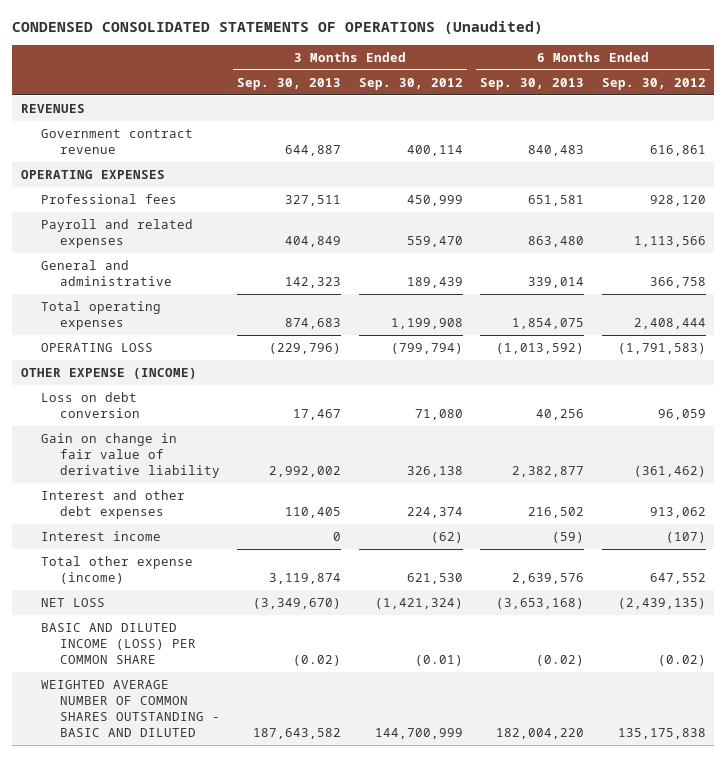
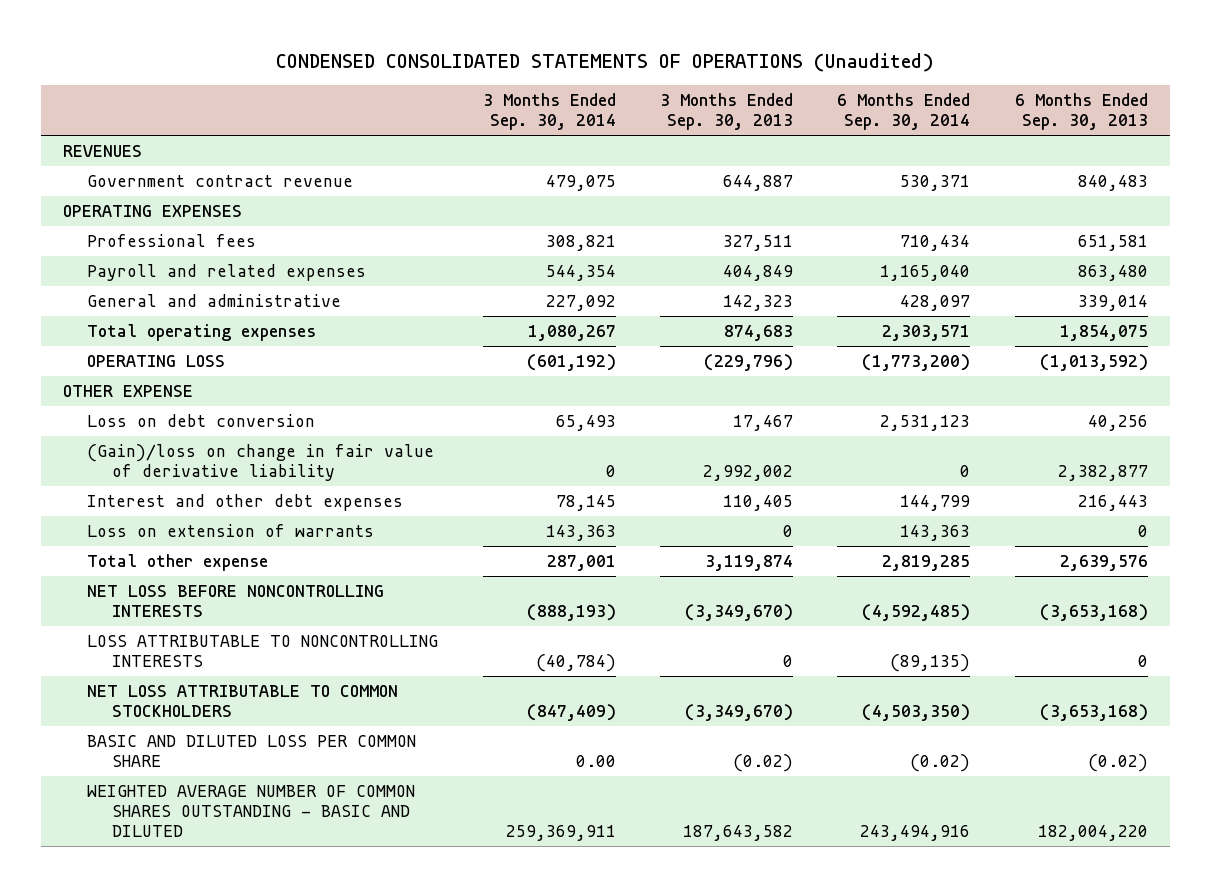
[358,77,463,90] Sep. 30, 2012 -> none
[601,77,706,90] Sep. 30, 2012 -> none
none -> [482,93,616,131] 3 Months Ended Sep. 30, 2014
none -> [837,93,971,131] 6 Months Ended Sep. 30, 2014
[21,368,198,380] OTHER EXPENSE (INCOME) -> [63,384,194,397] OTHER EXPENSE
[40,531,161,542] Interest income -> none
[40,433,221,478] Gain on change in fair value of derivative liability -> [87,443,435,482] (Gain)/loss on change in fair value of derivative liability
[528,506,585,518] 216,502 -> [1077,494,1148,511] 216,443
none -> [87,523,375,537] Loss on extension of warrants
[40,556,193,584] Total other expense (income) -> [87,553,269,571] Total other expense
none -> [87,584,385,618] NET LOSS BEFORE NONCONTROLLING INTERESTS
none -> [87,634,439,668] LOSS ATTRIBUTABLE TO NONCONTROLLING INTERESTS
[40,598,105,608] NET LOSS -> [87,684,399,718] NET LOSS ATTRIBUTABLE TO COMMON STOCKHOLDERS
[40,623,197,664] BASIC AND DILUTED INCOME (LOSS) PER COMMON SHARE -> [87,734,417,768] BASIC AND DILUTED LOSS PER COMMON SHARE

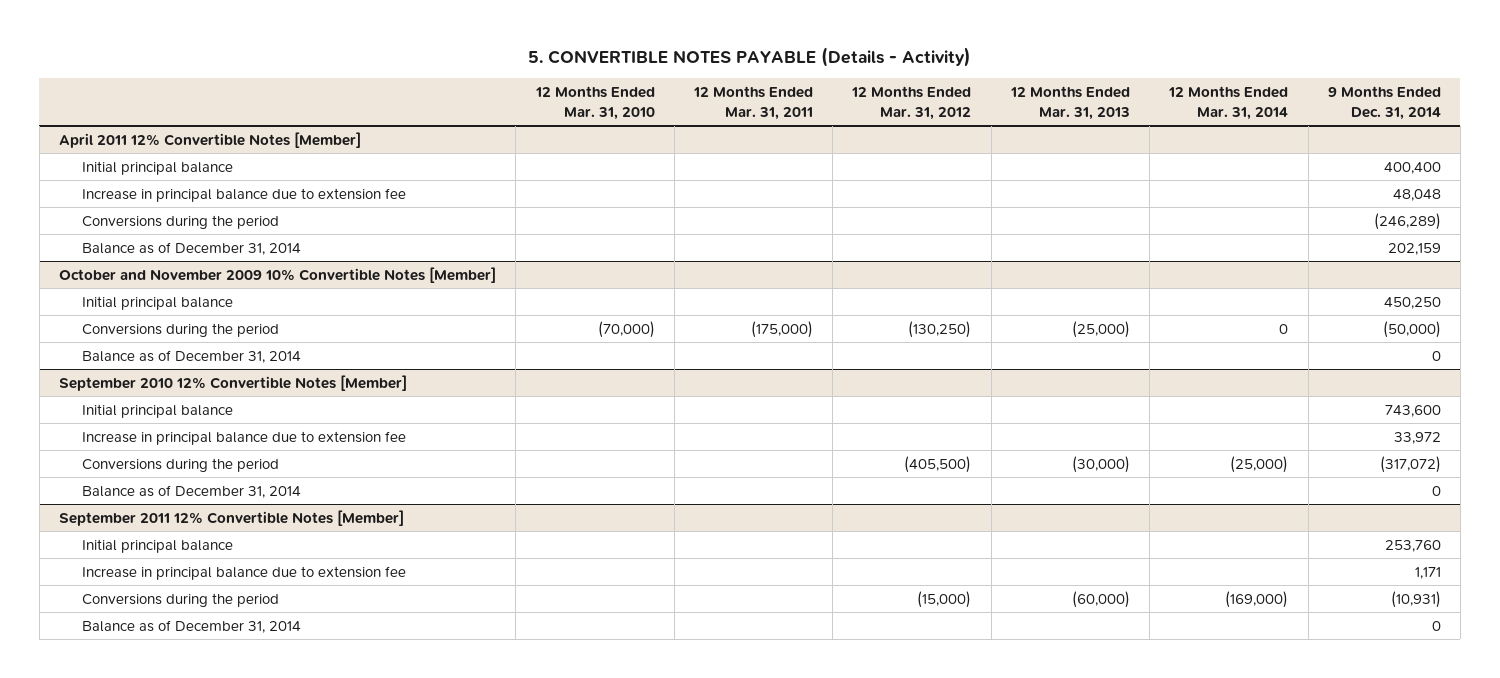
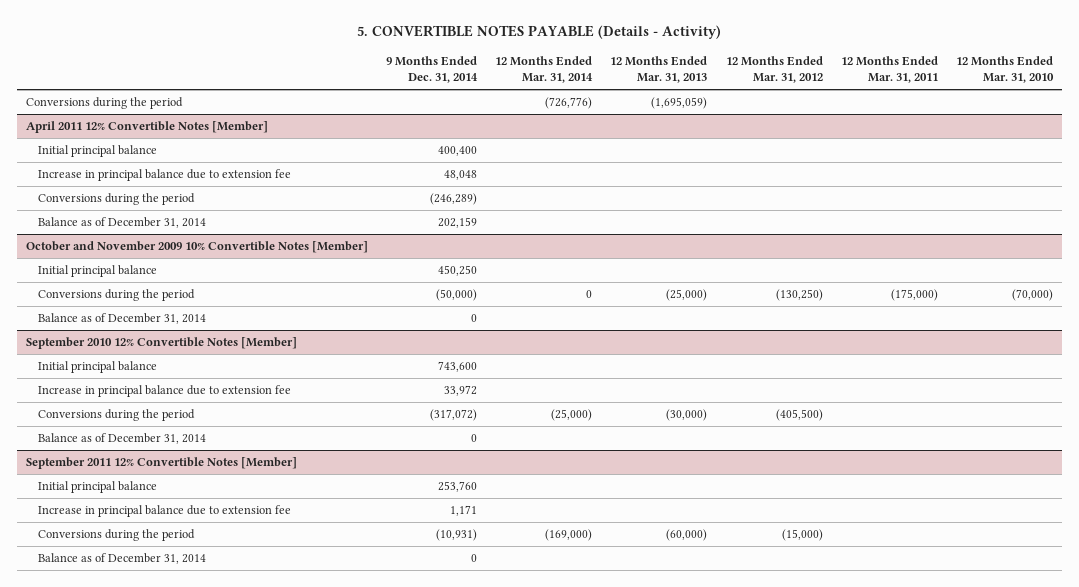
none -> [25,97,183,110] Conversions during the period

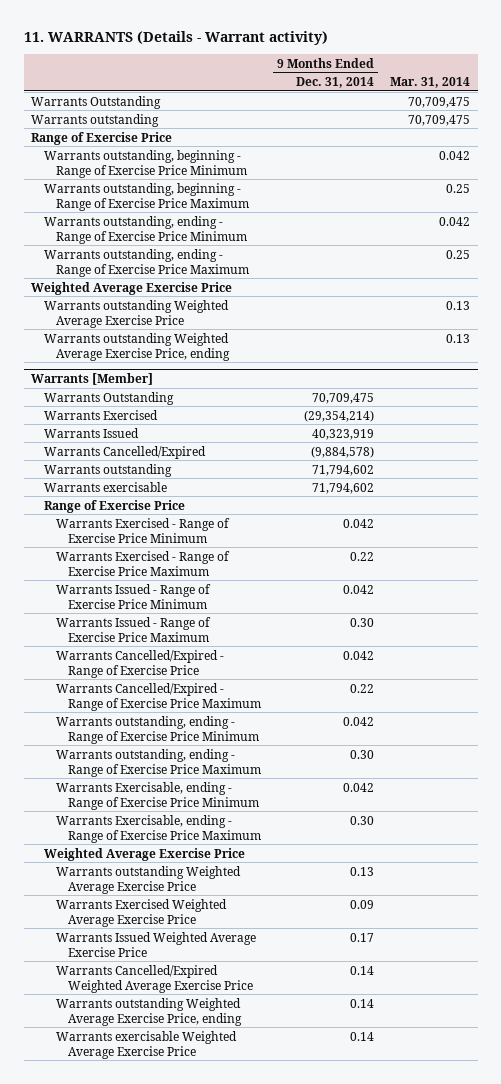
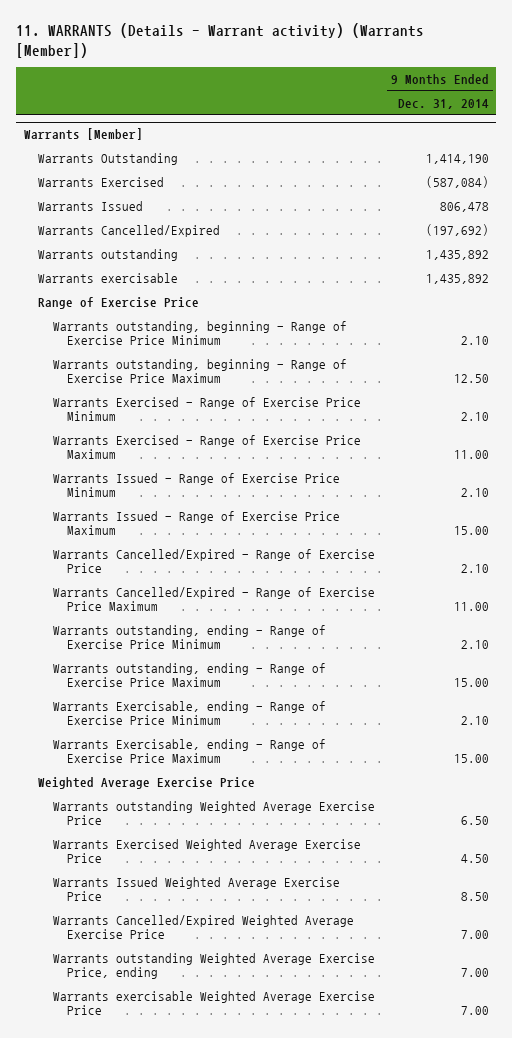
[23,31,328,46] 11. WARRANTS (Details - Warrant activity) -> [15,23,424,58] 11. WARRANTS (Details - Warrant activity) (Warrants [Member])
[389,77,470,89] Mar. 31, 2014 -> none
[31,95,162,109] Warrants Outstanding -> none
[31,113,160,127] Warrants outstanding -> none
[31,131,173,145] Range of Exercise Price -> none
[43,149,248,178] Warrants outstanding, beginning - Range of Exercise Price Minimum -> none
[43,182,250,211] Warrants outstanding, beginning - Range of Exercise Price Maximum -> none
[43,215,248,244] Warrants outstanding, ending - Range of Exercise Price Minimum -> none
[43,248,250,277] Warrants outstanding, ending - Range of Exercise Price Maximum -> none
[31,281,233,295] Weighted Average Exercise Price -> none
[43,299,229,328] Warrants outstanding Weighted Average Exercise Price -> none
[43,332,231,361] Warrants outstanding Weighted Average Exercise Price, ending -> none
[312,392,375,404] 70,709,475 -> [425,153,489,164] 1,414,190
[304,409,375,422] (29,354,214) -> [425,175,489,188] (587,084)
[312,428,375,440] 40,323,919 -> [439,201,489,212] 806,478
[311,445,375,458] (9,884,578) -> [425,223,489,236] (197,692)
[312,464,375,476] 71,794,602 -> [425,249,489,260] 1,435,892
[312,482,375,494] 71,794,602 -> [425,273,489,284] 1,435,892
none -> [52,320,347,346] Warrants outstanding, beginning - Range of Exercise Price Minimum
none -> [52,358,347,384] Warrants outstanding, beginning - Range of Exercise Price Maximum
[343,518,375,528] 0.042 -> [460,412,489,422] 2.10
[350,551,375,561] 0.22 -> [453,450,489,460] 11.00
[343,584,375,594] 0.042 -> [460,488,489,498] 2.10
[350,617,375,627] 0.30 -> [453,526,489,536] 15.00
[343,650,375,660] 0.042 -> [460,564,489,574] 2.10
[350,683,375,693] 0.22 -> [453,602,489,612] 11.00
[343,716,375,726] 0.042 -> [460,640,489,650] 2.10
[350,749,375,759] 0.30 -> [453,678,489,688] 15.00
[343,782,375,792] 0.042 -> [460,716,489,726] 2.10
[350,815,375,825] 0.30 -> [453,754,489,764] 15.00
[350,866,375,876] 0.13 -> [460,816,489,826] 6.50
[350,899,375,909] 0.09 -> [460,854,489,864] 4.50
[350,932,375,942] 0.17 -> [460,892,489,902] 8.50
[350,965,375,975] 0.14 -> [460,930,489,940] 7.00
[350,998,375,1008] 0.14 -> [460,968,489,978] 7.00
[350,1031,375,1041] 0.14 -> [460,1006,489,1016] 7.00

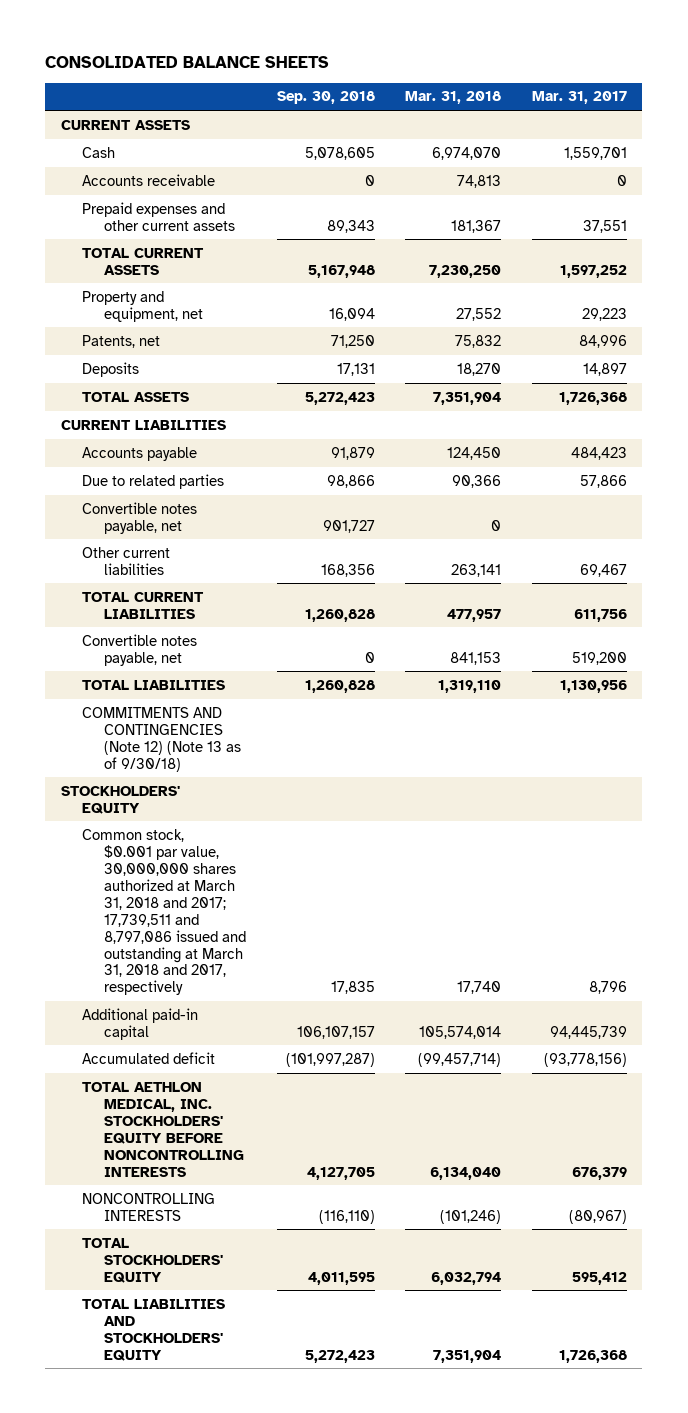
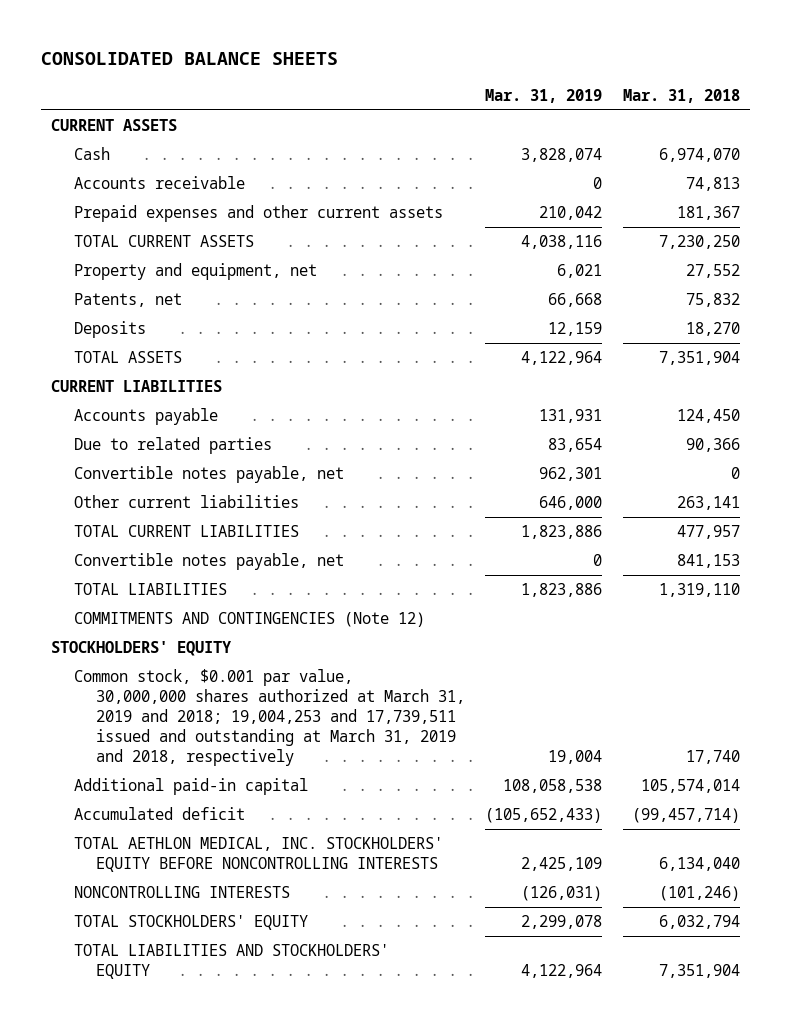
[276,91,375,105] Sep. 30, 2018 -> none
[531,91,627,105] Mar. 31, 2017 -> none
none -> [485,88,603,103] Mar. 31, 2019
[82,706,242,772] COMMITMENTS AND CONTINGENCIES (Note 12) (Note 13 as of 9/30/18) -> [73,612,425,628] COMMITMENTS AND CONTINGENCIES (Note 12)
[82,828,247,996] Common stock, $0.001 par value, 30,000,000 shares authorized at March 31, 2018 and 2017; 17,739,511 and 8,797,086 issued and outstanding at March 31, 2018 and 2017, respectively -> [73,669,466,767] Common stock, $0.001 par value, 30,000,000 shares authorized at March 31, 2019 and 2018; 19,004,253 and 17,739,511 issued and outstanding at March 31, 2019 and 2018, respectively

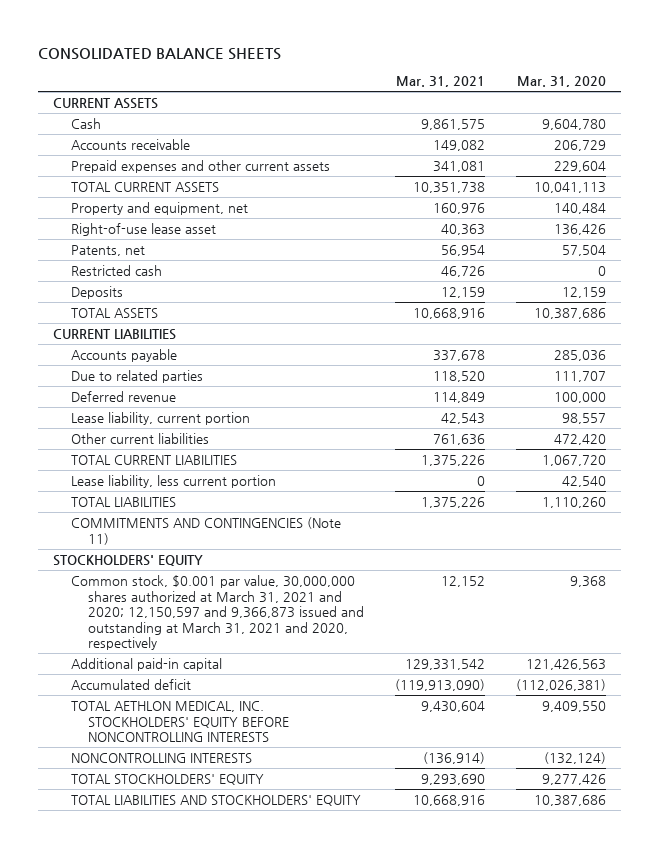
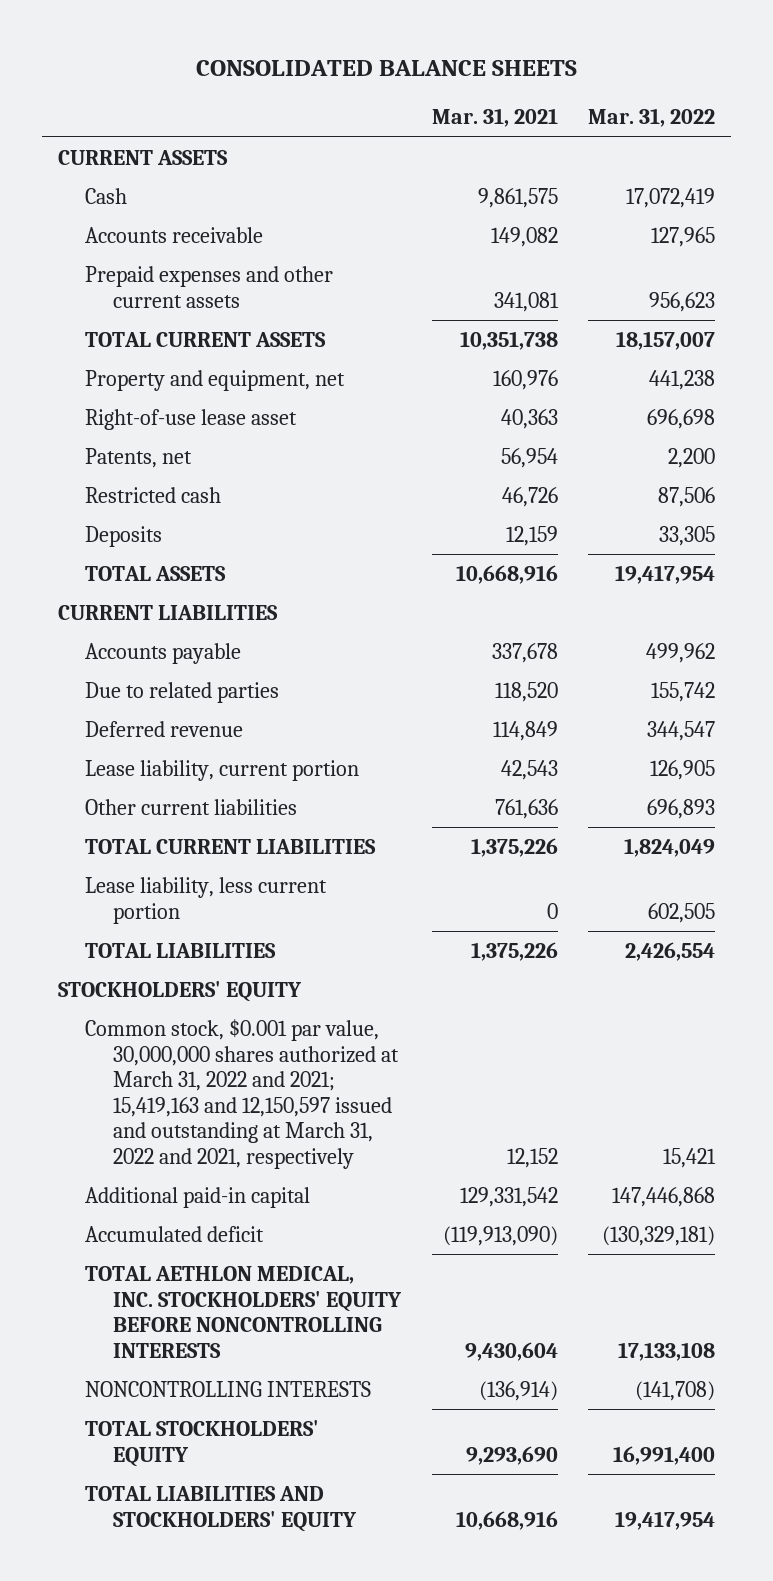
[516,76,606,88] Mar. 31, 2020 -> none
none -> [588,108,716,128] Mar. 31, 2022
[70,516,341,545] COMMITMENTS AND CONTINGENCIES (Note 11) -> none
[70,574,365,651] Common stock, $0.001 par value, 30,000,000 shares authorized at March 31, 2021 and 2020; 12,150,597 and 9,366,873 issued and outstanding at March 31, 2021 and 2020, respectively -> [85,1019,399,1169] Common stock, $0.001 par value, 30,000,000 shares authorized at March 31, 2022 and 2021; 15,419,163 and 12,150,597 issued and outstanding at March 31, 2022 and 2021, respectively

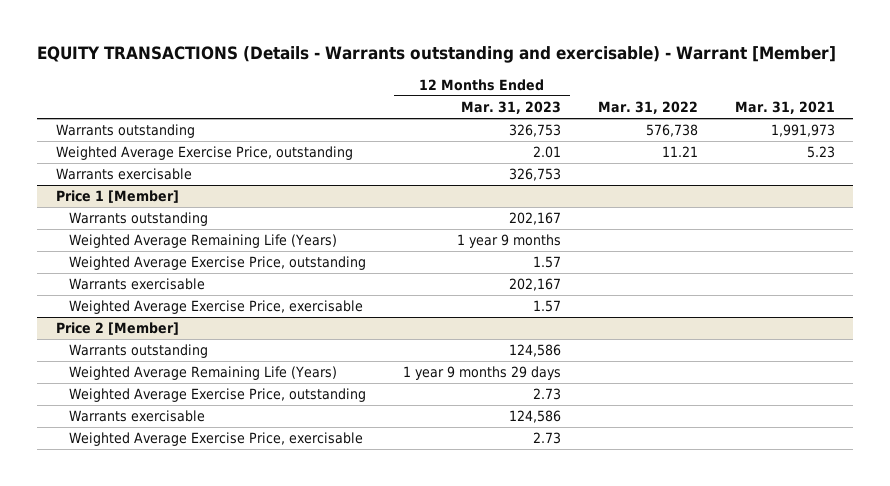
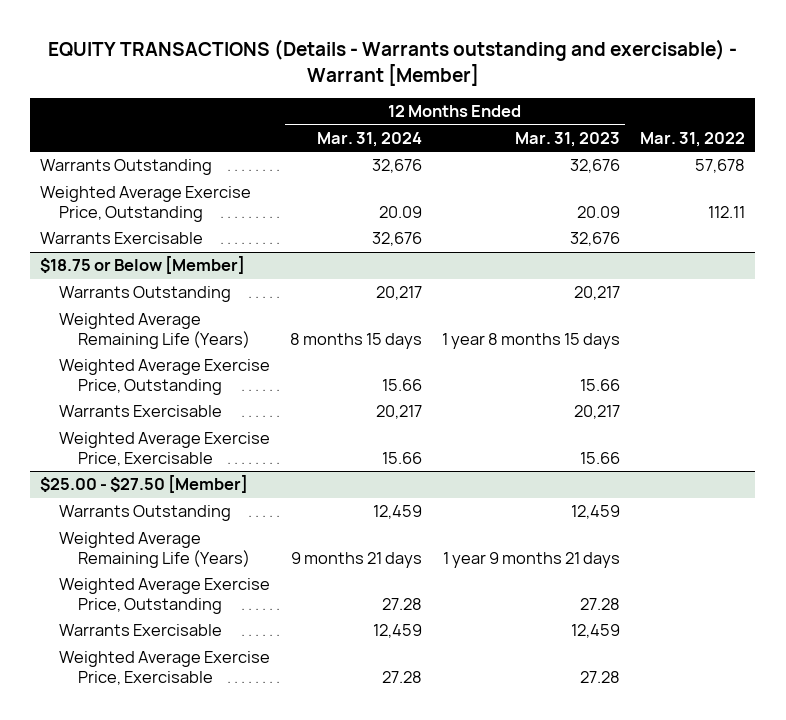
[734,101,835,115] Mar. 31, 2021 -> none
none -> [317,132,423,148] Mar. 31, 2024
[55,124,195,139] Warrants outstanding -> [40,159,213,176] Warrants Outstanding
[508,124,561,138] 326,753 -> [570,159,621,174] 32,676
[645,124,698,138] 576,738 -> [695,159,746,174] 57,678
[55,146,353,161] Weighted Average Exercise Price, outstanding -> [40,186,252,222] Weighted Average Exercise Price, Outstanding
[532,146,561,159] 2.01 -> [577,205,621,218] 20.09
[661,146,698,158] 11.21 -> [708,205,746,218] 112.11
[55,168,192,181] Warrants exercisable -> [40,232,204,245] Warrants Exercisable
[508,168,561,182] 326,753 -> [570,232,621,247] 32,676
[55,190,179,204] Price 1 [Member] -> [40,256,246,275] $18.75 or Below [Member]
[69,212,209,227] Warrants outstanding -> [59,286,232,303] Warrants Outstanding
[508,212,561,226] 202,167 -> [574,286,621,301] 20,217
[456,234,561,249] 1 year 9 months -> [442,332,621,349] 1 year 8 months 15 days
[69,256,367,271] Weighted Average Exercise Price, outstanding -> [59,359,271,395] Weighted Average Exercise Price, Outstanding
[532,256,561,269] 1.57 -> [580,378,621,391] 15.66
[69,278,206,291] Warrants exercisable -> [59,405,223,418] Warrants Exercisable
[508,278,561,292] 202,167 -> [574,405,621,420] 20,217
[69,300,364,315] Weighted Average Exercise Price, exercisable -> [59,432,271,466] Weighted Average Exercise Price, Exercisable
[532,300,561,313] 1.57 -> [580,451,621,464] 15.66
[55,322,179,336] Price 2 [Member] -> [40,475,249,494] $25.00 - $27.50 [Member]
[69,344,209,359] Warrants outstanding -> [59,505,232,522] Warrants Outstanding
[508,344,561,358] 124,586 -> [571,505,621,520] 12,459
[402,366,561,381] 1 year 9 months 29 days -> [443,551,621,568] 1 year 9 months 21 days
[69,388,367,403] Weighted Average Exercise Price, outstanding -> [59,578,271,614] Weighted Average Exercise Price, Outstanding
[532,388,561,401] 2.73 -> [580,597,621,610] 27.28
[69,410,206,423] Warrants exercisable -> [59,624,223,637] Warrants Exercisable
[508,410,561,424] 124,586 -> [571,624,621,639] 12,459
[69,432,364,447] Weighted Average Exercise Price, exercisable -> [59,651,271,685] Weighted Average Exercise Price, Exercisable
[532,432,561,445] 2.73 -> [580,670,621,683] 27.28

